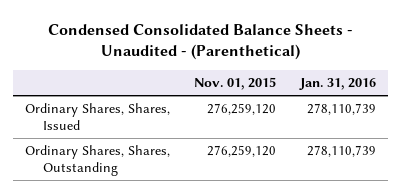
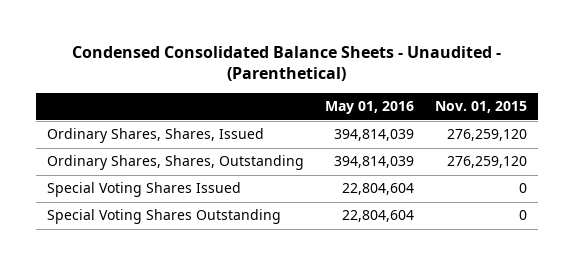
[299,78,377,91] Jan. 31, 2016 -> none
none -> [325,101,415,115] May 01, 2016
none -> [46,182,241,198] Special Voting Shares Issued
none -> [46,209,281,225] Special Voting Shares Outstanding

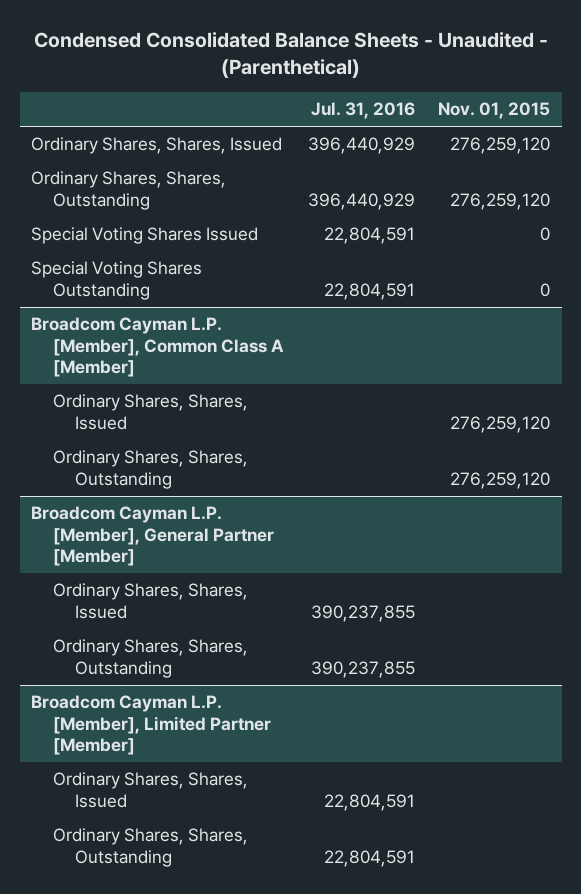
[325,101,415,115] May 01, 2016 -> none
none -> [310,102,415,120] Jul. 31, 2016
none -> [31,317,285,378] Broadcom Cayman L.P. [Member], Common Class A [Member]
none -> [53,394,249,430] Ordinary Shares, Shares, Issued
none -> [53,450,249,489] Ordinary Shares, Shares, Outstanding
none -> [31,506,275,567] Broadcom Cayman L.P. [Member], General Partner [Member]
none -> [53,583,249,619] Ordinary Shares, Shares, Issued
none -> [53,639,249,678] Ordinary Shares, Shares, Outstanding
none -> [31,695,272,756] Broadcom Cayman L.P. [Member], Limited Partner [Member]
none -> [53,772,249,808] Ordinary Shares, Shares, Issued
none -> [53,828,249,867] Ordinary Shares, Shares, Outstanding

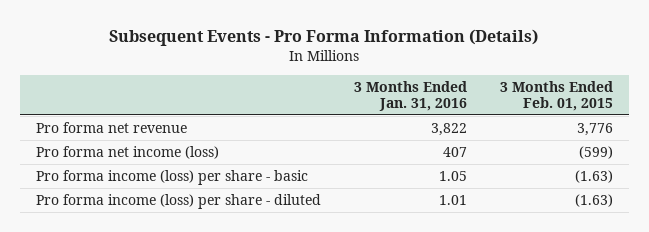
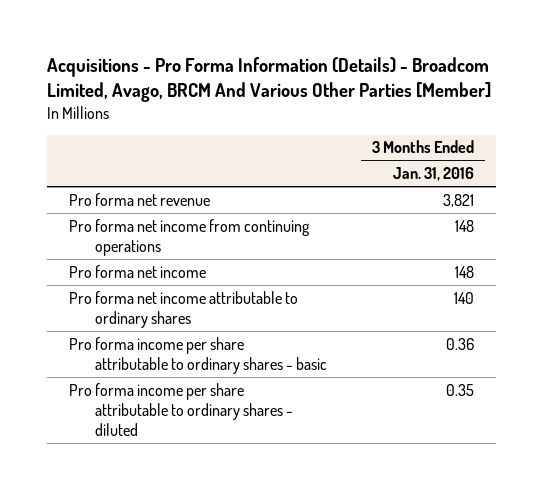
[109,28,539,46] Subsequent Events - Pro Forma Information (Details) -> [47,56,492,102] Acquisitions - Pro Forma Information (Details) - Broadcom Limited, Avago, BRCM And Various Other Parties [Member]
[499,80,613,112] 3 Months Ended Feb. 01, 2015 -> none
[430,122,467,136] 3,822 -> [442,193,474,207] 3,821
none -> [69,218,311,256] Pro forma net income from continuing operations
[36,145,220,159] Pro forma net income (loss) -> [69,264,207,278] Pro forma net income
[442,146,467,157] 407 -> [454,265,474,278] 148
none -> [69,290,299,328] Pro forma net income attributable to ordinary shares
[36,169,309,185] Pro forma income (loss) per share - basic -> [69,336,328,374] Pro forma income per share attributable to ordinary shares - basic
[438,170,467,181] 1.05 -> [445,337,474,350] 0.36
[36,193,322,209] Pro forma income (loss) per share - diluted -> [69,382,294,436] Pro forma income per share attributable to ordinary shares - diluted
[438,194,467,205] 1.01 -> [445,383,474,396] 0.35

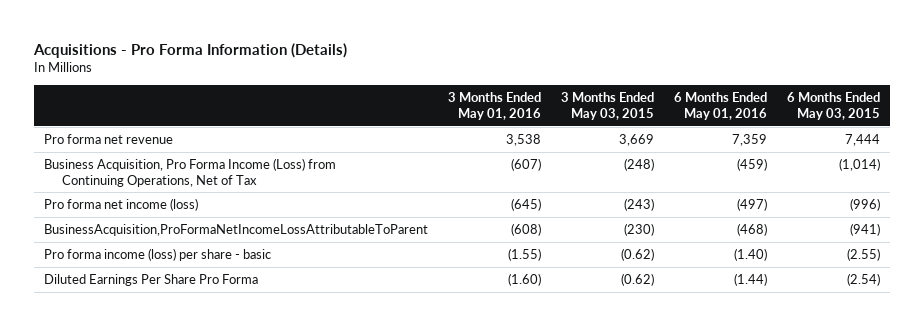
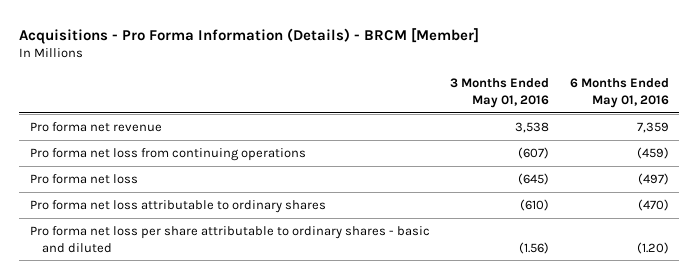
[33,42,348,58] Acquisitions - Pro Forma Information (Details) -> [19,27,480,44] Acquisitions - Pro Forma Information (Details) - BRCM [Member]
[561,92,655,120] 3 Months Ended May 03, 2015 -> none
[786,92,880,120] 6 Months Ended May 03, 2015 -> none
[44,224,429,237] BusinessAcquisition,ProFormaNetIncomeLossAttributableToParent -> none
[44,274,259,287] Diluted Earnings Per Share Pro Forma -> none
[44,158,337,187] Business Acquisition, Pro Forma Income (Loss) from Continuing Operations, Net of Tax -> [29,147,306,161] Pro forma net loss from continuing operations
[44,198,199,212] Pro forma net income (loss) -> [29,173,138,184] Pro forma net loss
none -> [29,199,326,213] Pro forma net loss attributable to ordinary shares
[44,248,272,262] Pro forma income (loss) per share - basic -> [29,225,430,253] Pro forma net loss per share attributable to ordinary shares - basic and diluted
[508,248,542,262] (1.55) -> [519,241,550,254] (1.56)
[733,248,767,262] (1.40) -> [636,241,669,254] (1.20)

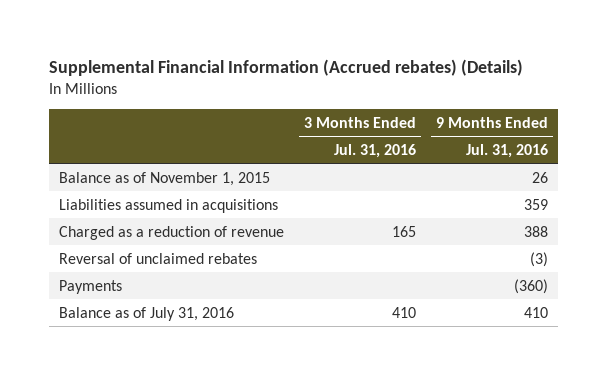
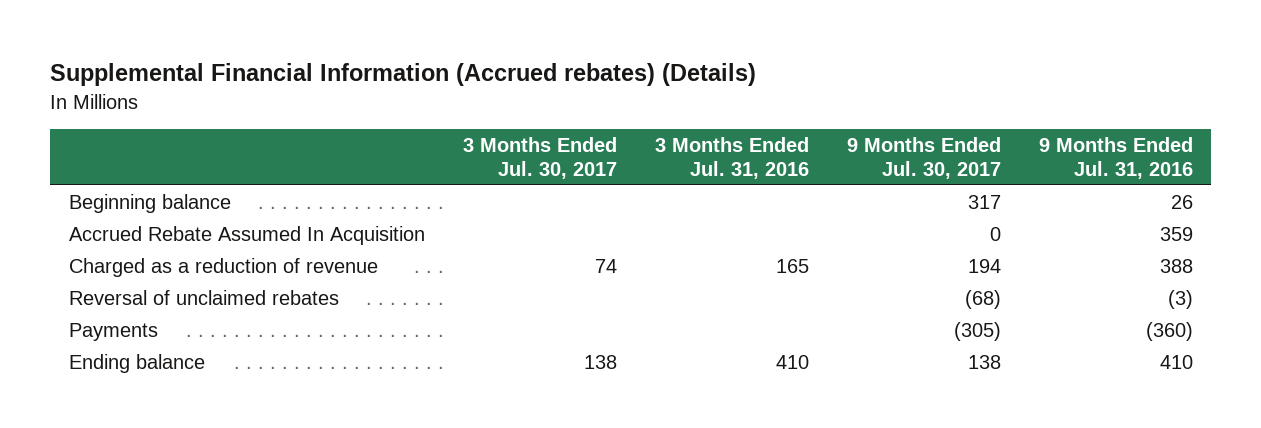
none -> [462,136,617,179] 3 Months Ended Jul. 30, 2017
none -> [846,136,1001,179] 9 Months Ended Jul. 30, 2017
[58,171,270,186] Balance as of November 1, 2015 -> [68,193,231,213] Beginning balance
[58,198,278,213] Liabilities assumed in acquisitions -> [68,225,425,245] Accrued Rebate Assumed In Acquisition
[58,306,234,321] Balance as of July 31, 2016 -> [68,353,205,373] Ending balance

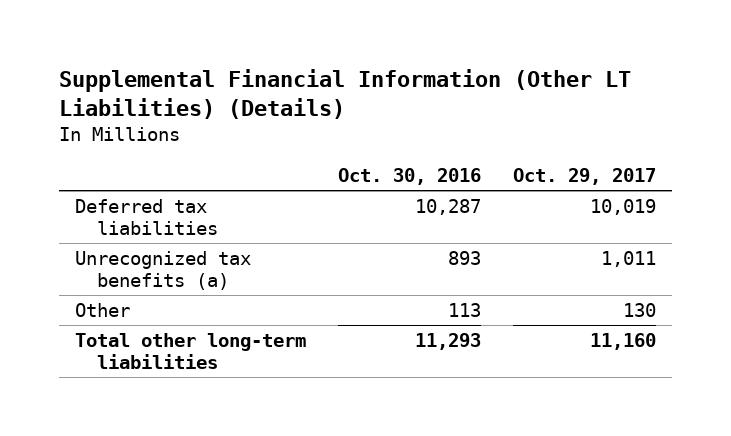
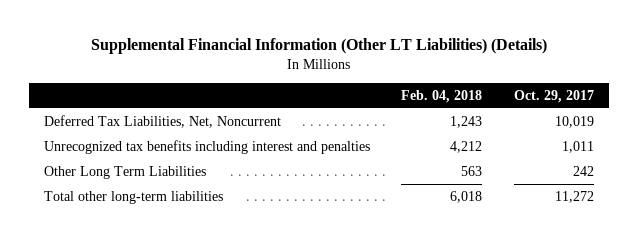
[338,167,482,185] Oct. 30, 2016 -> none
none -> [401,89,483,103] Feb. 04, 2018
[74,198,218,236] Deferred tax liabilities -> [44,115,282,129] Deferred Tax Liabilities, Net, Noncurrent
[74,250,251,291] Unrecognized tax benefits (a) -> [44,140,371,155] Unrecognized tax benefits including interest and penalties
[74,302,130,317] Other -> [44,166,207,180] Other Long Term Liabilities
[623,302,657,317] 130 -> [572,166,594,177] 242
[590,332,657,350] 11,160 -> [554,191,594,204] 11,272

